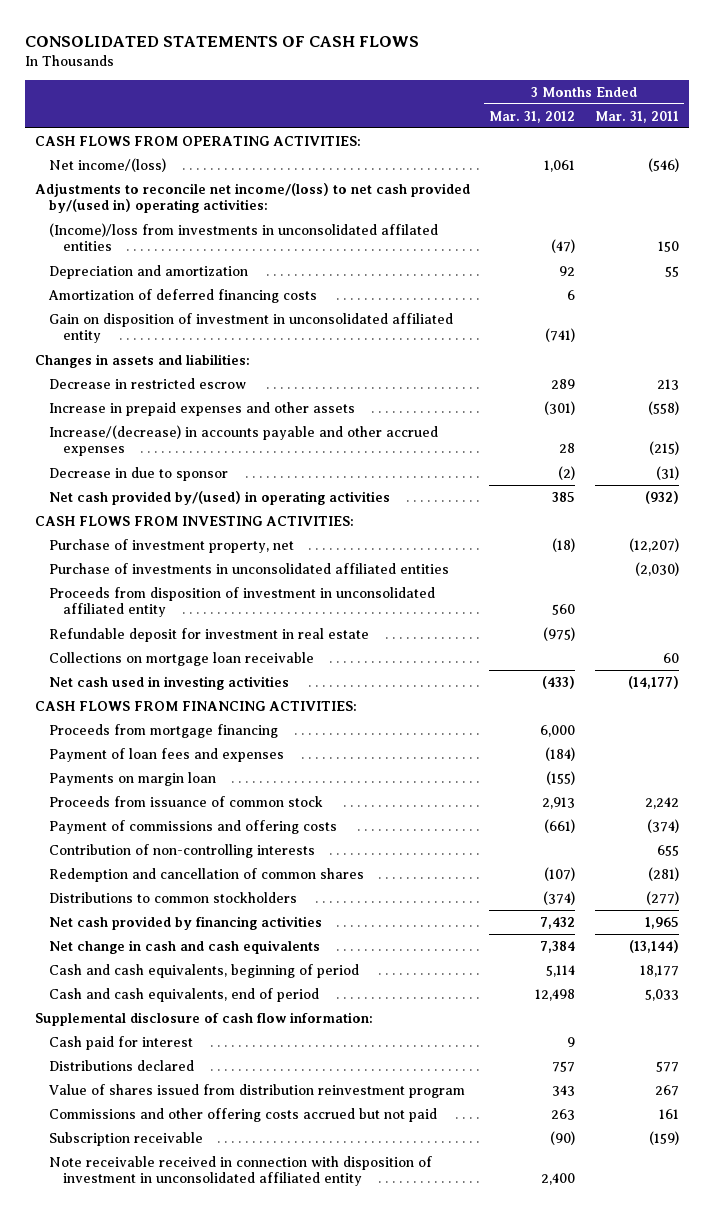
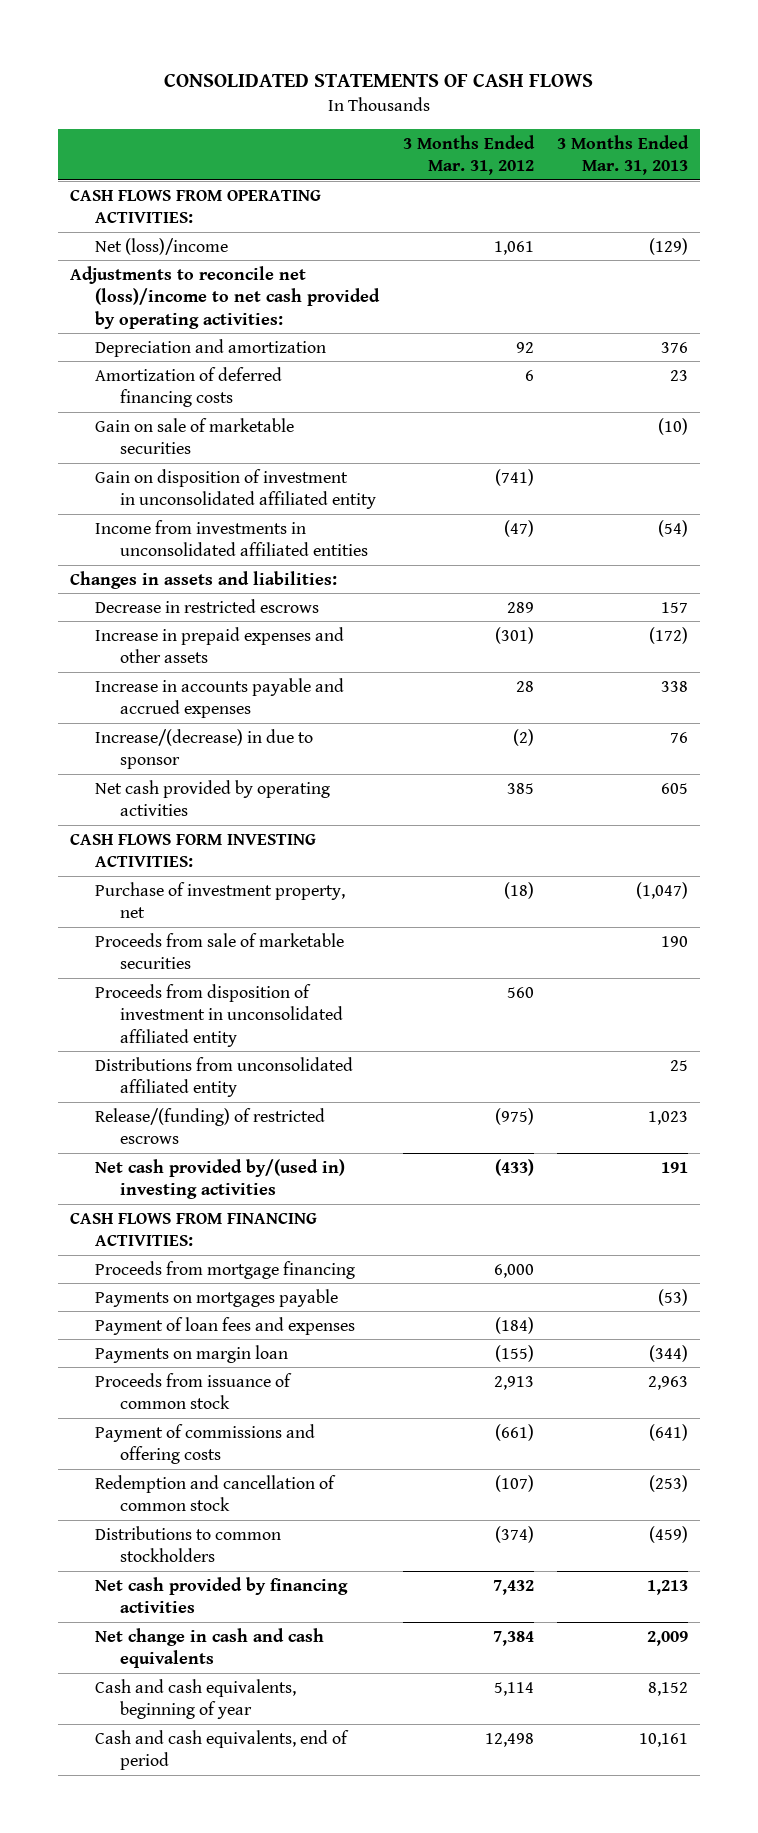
[595,110,680,123] Mar. 31, 2011 -> none
none -> [557,134,690,176] 3 Months Ended Mar. 31, 2013
[48,222,438,252] (Income)/loss from investments in unconsolidated affilated entities -> none
[48,157,166,172] Net income/(loss) -> [95,237,229,255] Net (loss)/income
[34,182,470,214] Adjustments to reconcile net income/(loss) to net cash provided by/(used in) operating activities: -> [70,265,381,329] Adjustments to reconcile net (loss)/income to net cash provided by operating activities:
none -> [95,417,295,455] Gain on sale of marketable securities
none -> [95,519,369,557] Income from investments in unconsolidated affiliated entities
[48,377,246,389] Decrease in restricted escrow -> [95,598,320,613] Decrease in restricted escrows
[48,424,438,457] Increase/(decrease) in accounts payable and other accrued expenses -> [95,677,345,719] Increase in accounts payable and accrued expenses
[48,466,228,481] Decrease in due to sponsor -> [95,728,314,770] Increase/(decrease) in due to sponsor
[48,490,390,505] Net cash provided by/(used) in operating activities -> [95,779,331,817] Net cash provided by operating activities
[34,515,354,526] CASH FLOWS FROM INVESTING ACTIVITIES: -> [70,833,317,868] CASH FLOWS FORM INVESTING ACTIVITIES:
[48,562,449,574] Purchase of investments in unconsolidated affiliated entities -> none
none -> [95,932,345,970] Proceeds from sale of marketable securities
[48,651,314,666] Collections on mortgage loan receivable -> none
none -> [95,1056,354,1098] Distributions from unconsolidated affiliated entity
[48,627,369,642] Refundable deposit for investment in real estate -> [95,1107,326,1145] Release/(funding) of restricted escrows
[48,675,289,690] Net cash used in investing activities -> [95,1158,346,1200] Net cash provided by/(used in) investing activities
none -> [95,1288,339,1307] Payments on mortgages payable
[48,843,315,858] Contribution of non-controlling interests -> none
[48,867,364,882] Redemption and cancellation of common shares -> [95,1474,337,1512] Redemption and cancellation of common stock
[48,963,359,978] Cash and cash equivalents, beginning of period -> [95,1678,297,1720] Cash and cash equivalents, beginning of year
[34,1011,373,1026] Supplemental disclosure of cash flow information: -> none
[48,1035,193,1050] Cash paid for interest -> none
[48,1059,194,1071] Distributions declared -> none
[48,1083,465,1098] Value of shares issued from distribution reinvestment program -> none
[48,1107,437,1122] Commissions and other offering costs accrued but not paid -> none
[48,1131,203,1146] Subscription receivable -> none
[48,1155,432,1187] Note receivable received in connection with disposition of investment in unconsolidated affiliated entity -> none

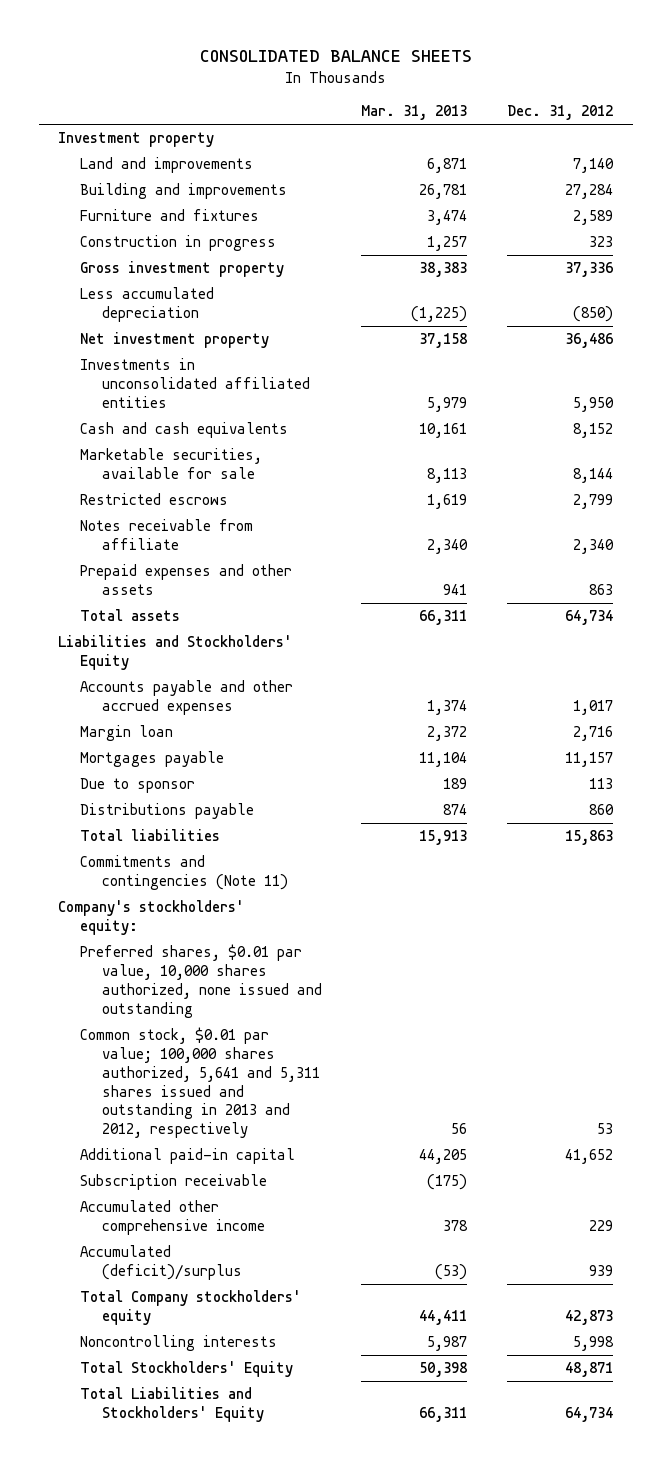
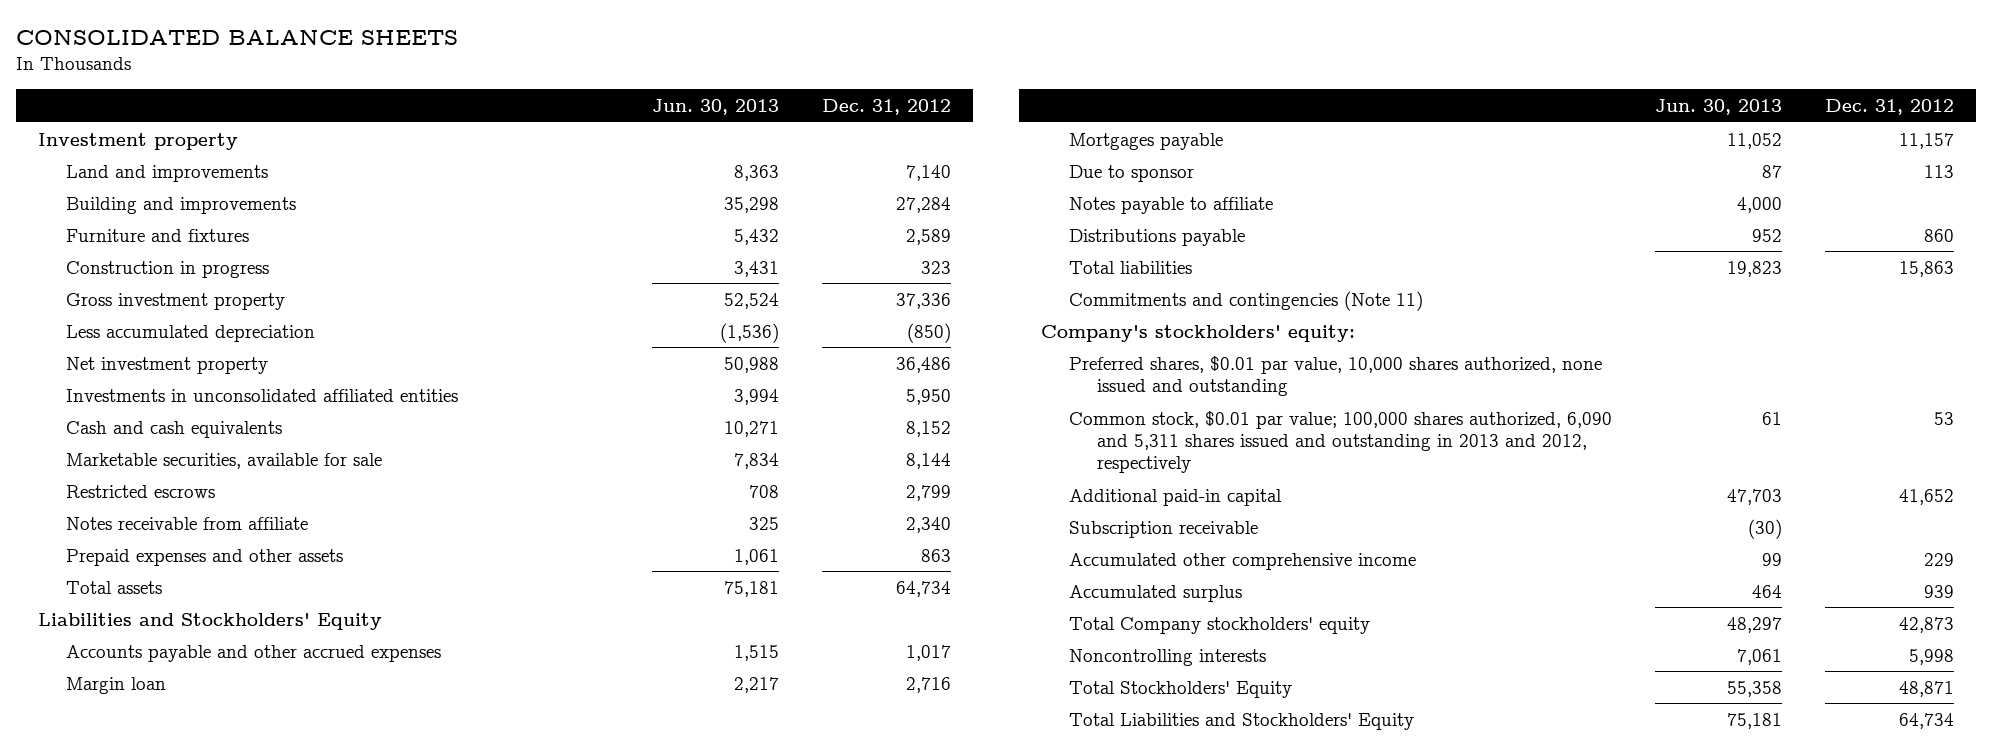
[361,105,468,121] Mar. 31, 2013 -> none
none -> [651,98,779,115] Jun. 30, 2013
none -> [1068,196,1273,214] Notes payable to affiliate
[80,1027,320,1139] Common stock, $0.01 par value; 100,000 shares authorized, 5,641 and 5,311 shares issued and outstanding in 2013 and 2012, respectively -> [1068,410,1612,474] Common stock, $0.01 par value; 100,000 shares authorized, 6,090 and 5,311 shares issued and outstanding in 2013 and 2012, respectively
[80,1245,242,1281] Accumulated (deficit)/surplus -> [1068,584,1242,602] Accumulated surplus

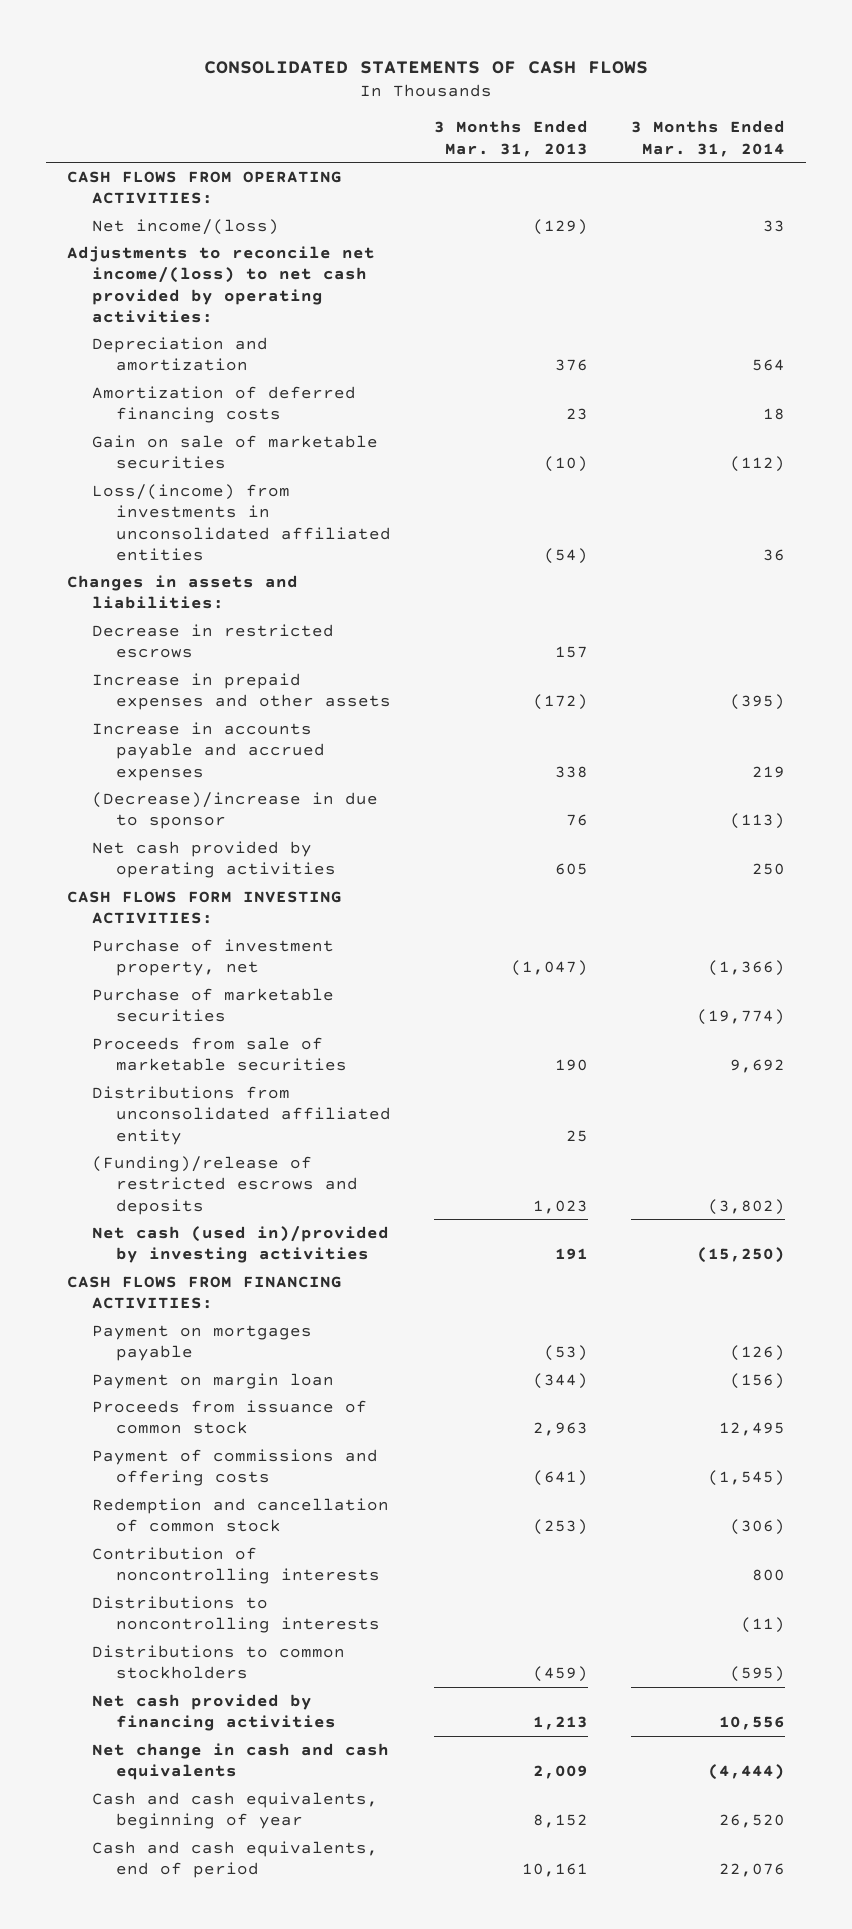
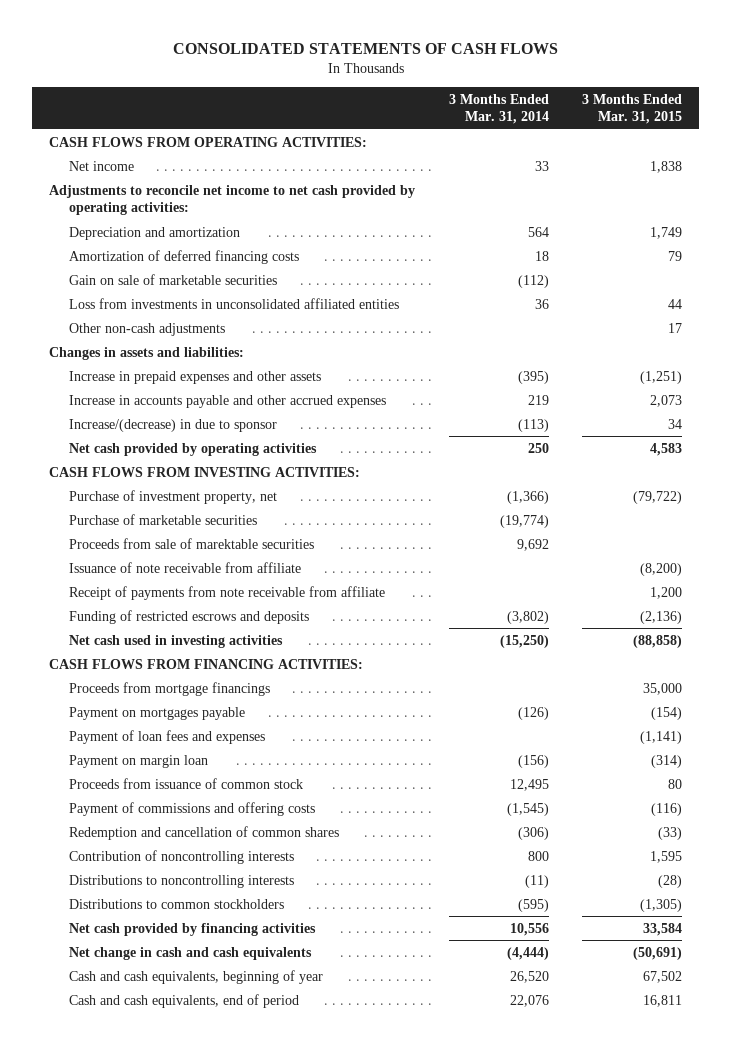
[434,120,589,157] 3 Months Ended Mar. 31, 2013 -> none
none -> [582,93,683,125] 3 Months Ended Mar. 31, 2015
[91,218,279,235] Net income/(loss) -> [69,160,135,171] Net income
[67,245,376,323] Adjustments to reconcile net income/(loss) to net cash provided by operating activities: -> [49,184,416,216] Adjustments to reconcile net income to net cash provided by operating activities:
[91,483,392,561] Loss/(income) from investments in unconsolidated affiliated entities -> [69,297,400,309] Loss from investments in unconsolidated affiliated entities
none -> [69,322,226,336] Other non-cash adjustments
[91,623,334,659] Decrease in restricted escrows -> none
[91,721,326,781] Increase in accounts payable and accrued expenses -> [69,394,387,408] Increase in accounts payable and other accrued expenses
[91,791,378,830] (Decrease)/increase in due to sponsor -> [69,418,278,432] Increase/(decrease) in due to sponsor
[67,890,343,925] CASH FLOWS FORM INVESTING ACTIVITIES: -> [49,466,361,477] CASH FLOWS FROM INVESTING ACTIVITIES:
[91,1085,392,1145] Distributions from unconsolidated affiliated entity -> none
[91,1036,348,1072] Proceeds from sale of marketable securities -> [69,537,315,549] Proceeds from sale of marektable securities
none -> [69,561,302,573] Issuance of note receivable from affiliate
none -> [69,585,386,600] Receipt of payments from note receivable from affiliate
[91,1155,359,1215] (Funding)/release of restricted escrows and deposits -> [69,609,310,624] Funding of restricted escrows and deposits
[91,1225,389,1264] Net cash (used in)/provided by investing activities -> [69,634,284,648] Net cash used in investing activities
none -> [69,681,271,696] Proceeds from mortgage financings
none -> [69,729,266,744] Payment of loan fees and expenses
[91,1497,389,1533] Redemption and cancellation of common stock -> [69,825,340,840] Redemption and cancellation of common shares

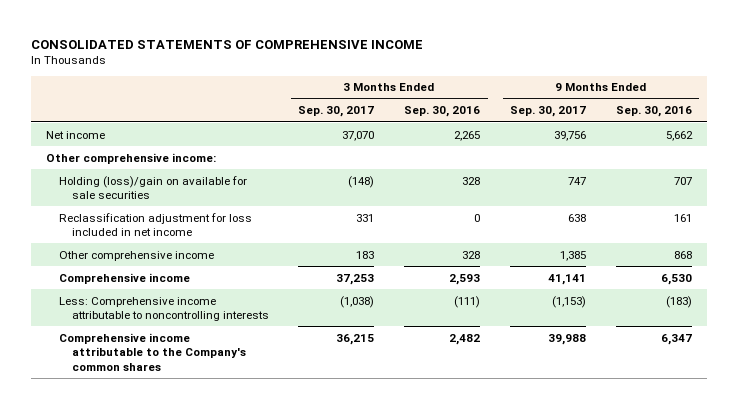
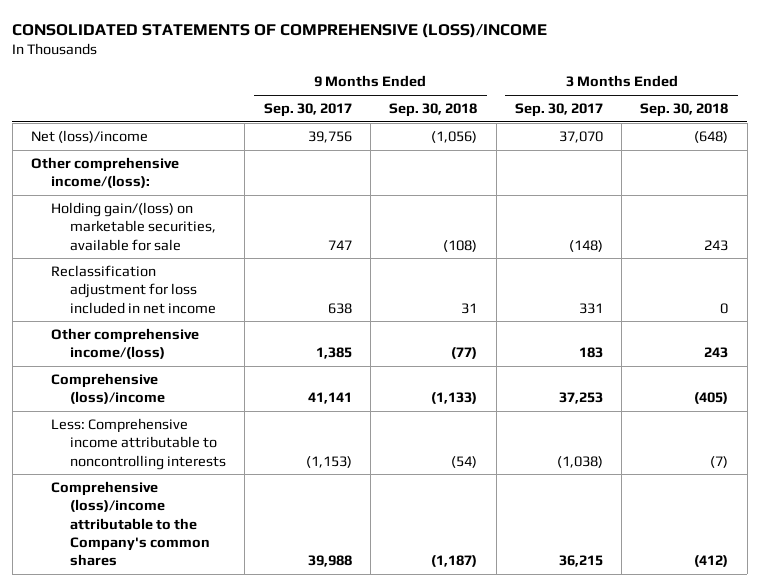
[31,39,424,49] CONSOLIDATED STATEMENTS OF COMPREHENSIVE INCOME -> [12,22,548,38] CONSOLIDATED STATEMENTS OF COMPREHENSIVE (LOSS)/INCOME
[404,106,481,118] Sep. 30, 2016 -> none
[615,106,692,118] Sep. 30, 2016 -> none
none -> [389,103,478,118] Sep. 30, 2018
none -> [640,103,729,118] Sep. 30, 2018
[46,130,106,139] Net income -> [30,130,148,144] Net (loss)/income
[46,152,217,164] Other comprehensive income: -> [30,157,179,189] Other comprehensive income/(loss):
[58,175,247,200] Holding (loss)/gain on available for sale securities -> [50,202,217,251] Holding gain/(loss) on marketable securities, available for sale
[58,250,214,261] Other comprehensive income -> [50,328,199,360] Other comprehensive income/(loss)
[58,272,190,284] Comprehensive income -> [50,373,166,405] Comprehensive (loss)/income
[58,332,246,371] Comprehensive income attributable to the Company's common shares -> [50,481,211,567] Comprehensive (loss)/income attributable to the Company's common shares

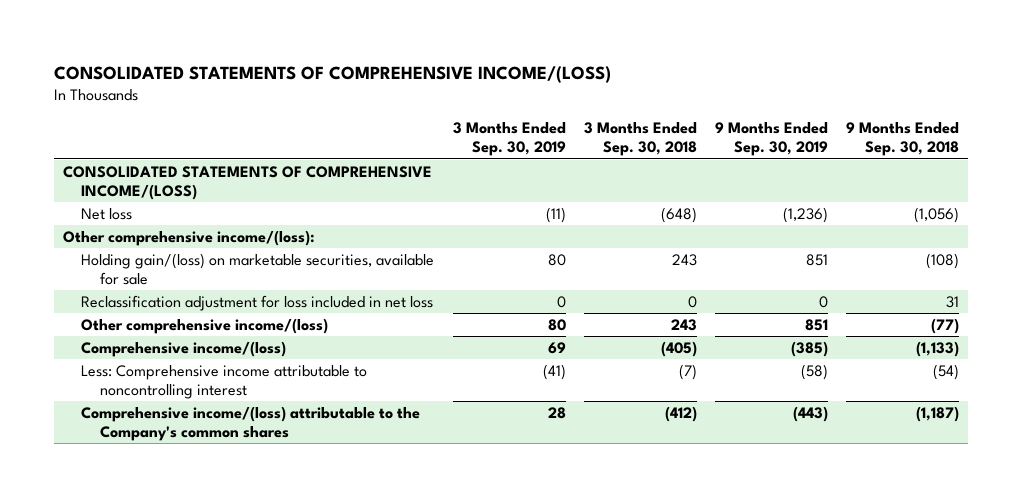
[12,22,548,38] CONSOLIDATED STATEMENTS OF COMPREHENSIVE (LOSS)/INCOME -> [53,65,611,83] CONSOLIDATED STATEMENTS OF COMPREHENSIVE INCOME/(LOSS)
[263,103,352,118] Sep. 30, 2017 -> none
[514,103,603,118] Sep. 30, 2017 -> none
none -> [452,122,566,157] 3 Months Ended Sep. 30, 2019
none -> [714,122,828,157] 9 Months Ended Sep. 30, 2019
none -> [62,165,432,201] CONSOLIDATED STATEMENTS OF COMPREHENSIVE INCOME/(LOSS)
[30,130,148,144] Net (loss)/income -> [81,207,133,220] Net loss
[50,265,217,314] Reclassification adjustment for loss included in net income -> [81,294,434,311] Reclassification adjustment for loss included in net loss
[50,373,166,405] Comprehensive (loss)/income -> [81,340,287,357] Comprehensive income/(loss)
[50,418,227,470] Less: Comprehensive income attributable to noncontrolling interests -> [81,364,368,400] Less: Comprehensive income attributable to noncontrolling interest
[50,481,211,567] Comprehensive (loss)/income attributable to the Company's common shares -> [81,405,421,442] Comprehensive income/(loss) attributable to the Company's common shares

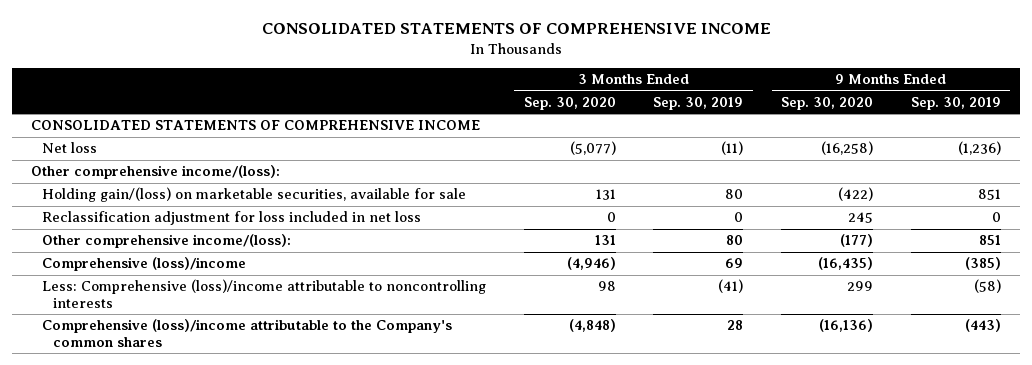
[53,65,611,83] CONSOLIDATED STATEMENTS OF COMPREHENSIVE INCOME/(LOSS) -> [262,23,772,35] CONSOLIDATED STATEMENTS OF COMPREHENSIVE INCOME
[583,122,697,157] 3 Months Ended Sep. 30, 2018 -> none
[845,122,959,157] 9 Months Ended Sep. 30, 2018 -> none
none -> [523,96,616,110] Sep. 30, 2020
none -> [781,96,874,110] Sep. 30, 2020
[62,165,432,201] CONSOLIDATED STATEMENTS OF COMPREHENSIVE INCOME/(LOSS) -> [31,120,481,131] CONSOLIDATED STATEMENTS OF COMPREHENSIVE INCOME
[81,317,329,334] Other comprehensive income/(loss) -> [41,234,291,249] Other comprehensive income/(loss):
[81,340,287,357] Comprehensive income/(loss) -> [41,257,246,272] Comprehensive (loss)/income
[81,364,368,400] Less: Comprehensive income attributable to noncontrolling interest -> [41,279,486,308] Less: Comprehensive (loss)/income attributable to noncontrolling interests
[81,405,421,442] Comprehensive income/(loss) attributable to the Company's common shares -> [41,319,452,347] Comprehensive (loss)/income attributable to the Company's common shares

